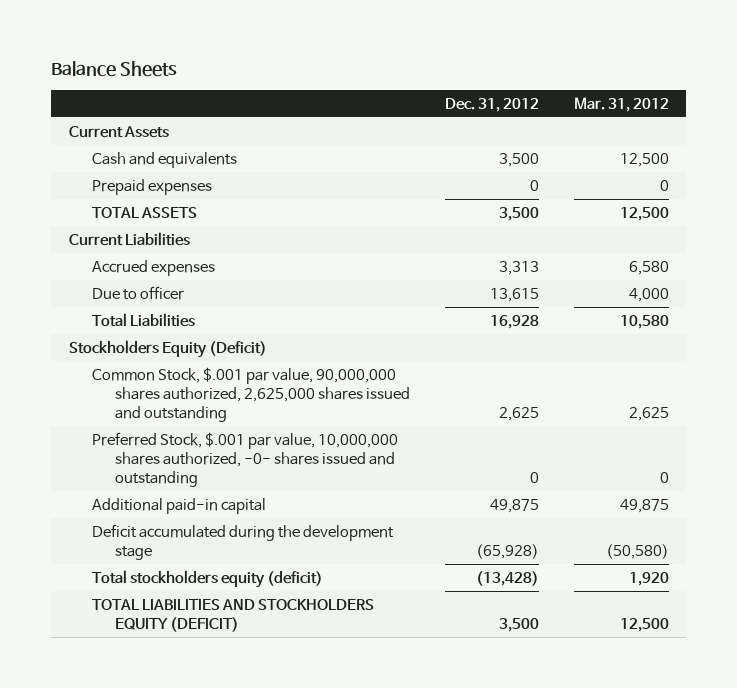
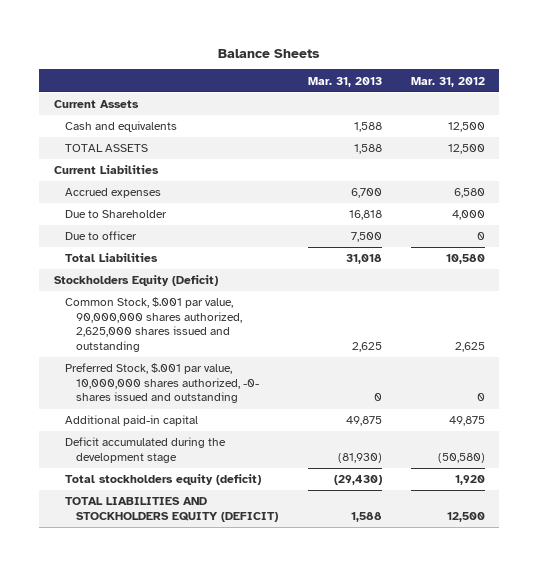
[445,97,540,112] Dec. 31, 2012 -> none
none -> [307,76,382,87] Mar. 31, 2013
[91,178,212,195] Prepaid expenses -> none
none -> [65,210,168,219] Due to Shareholder
[628,287,669,302] 4,000 -> [476,232,485,241] 0

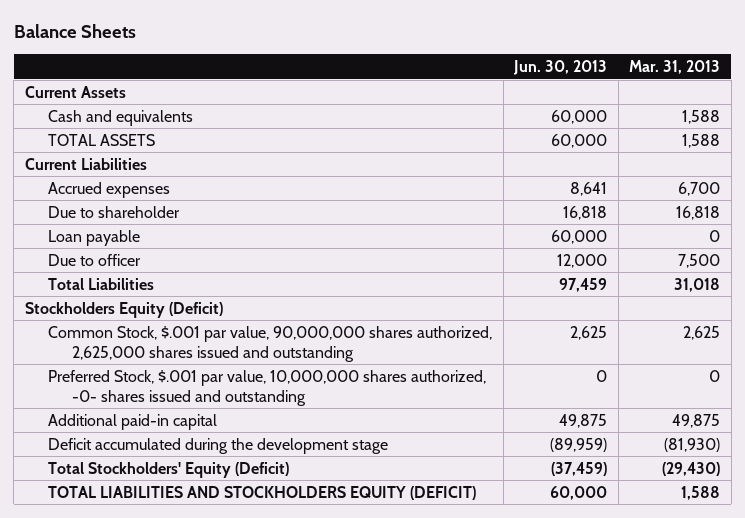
[410,76,485,87] Mar. 31, 2012 -> none
none -> [513,60,608,76] Jun. 30, 2013
[65,210,168,219] Due to Shareholder -> [48,205,181,218] Due to shareholder
none -> [48,229,141,246] Loan payable
[65,474,262,486] Total stockholders equity (deficit) -> [48,461,290,478] Total Stockholders' Equity (Deficit)

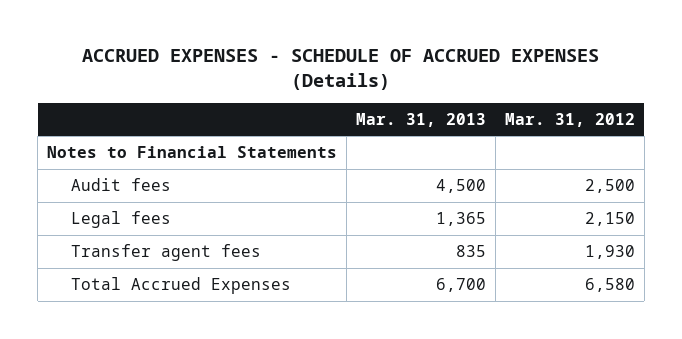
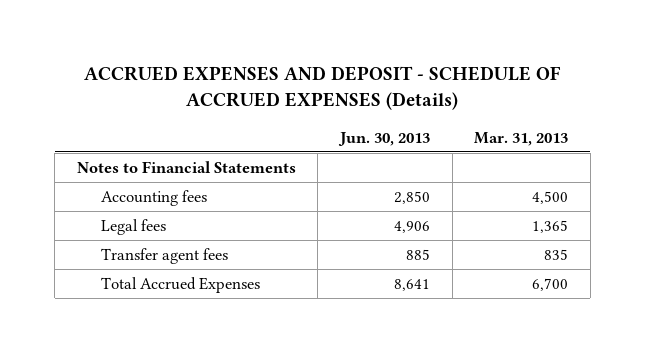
[81,49,599,91] ACCRUED EXPENSES - SCHEDULE OF ACCRUED EXPENSES (Details) -> [84,66,562,111] ACCRUED EXPENSES AND DEPOSIT - SCHEDULE OF ACCRUED EXPENSES (Details)
[504,112,635,127] Mar. 31, 2012 -> none
none -> [337,131,430,146] Jun. 30, 2013
[71,177,172,191] Audit fees -> none
none -> [100,189,207,206] Accounting fees

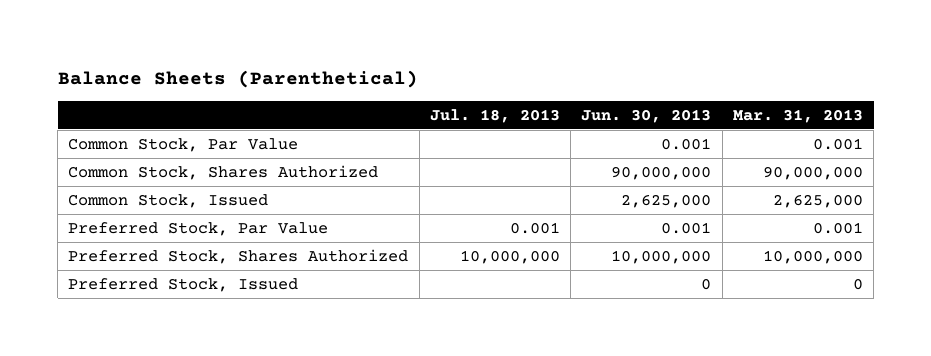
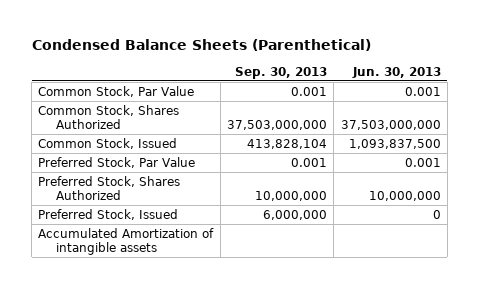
[57,69,418,88] Balance Sheets (Parenthetical) -> [31,38,371,51] Condensed Balance Sheets (Parenthetical)
[429,108,560,123] Jul. 18, 2013 -> none
[733,108,864,123] Mar. 31, 2013 -> none
none -> [234,66,327,79] Sep. 30, 2013
[611,165,712,180] 90,000,000 -> [340,119,441,130] 37,503,000,000
[621,193,712,208] 2,625,000 -> [348,138,441,149] 1,093,837,500
none -> [38,227,215,255] Accumulated Amortization of intangible assets

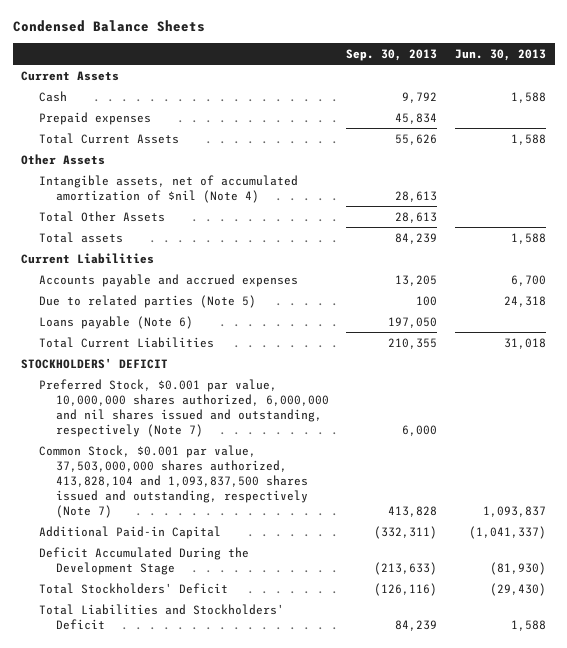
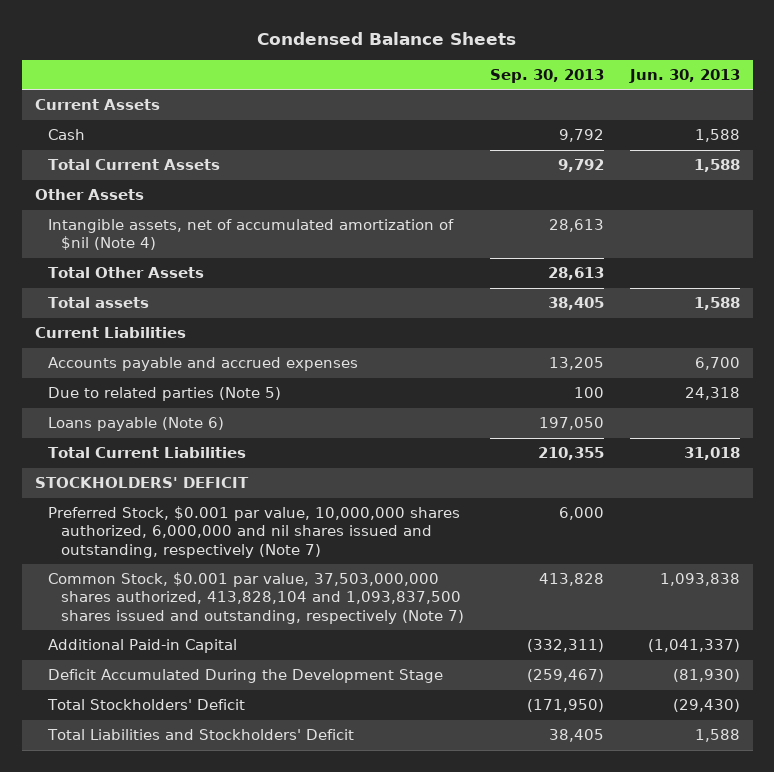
[38,111,151,125] Prepaid expenses -> none
[395,133,438,145] 55,626 -> [557,159,604,173] 9,792
[395,232,438,244] 84,239 -> [547,297,604,311] 38,405
[482,505,546,517] 1,093,837 -> [659,573,740,587] 1,093,838
[374,561,438,575] (213,633) -> [526,669,604,683] (259,467)
[374,582,438,596] (126,116) -> [526,699,604,713] (171,950)
[395,619,438,631] 84,239 -> [548,729,604,743] 38,405

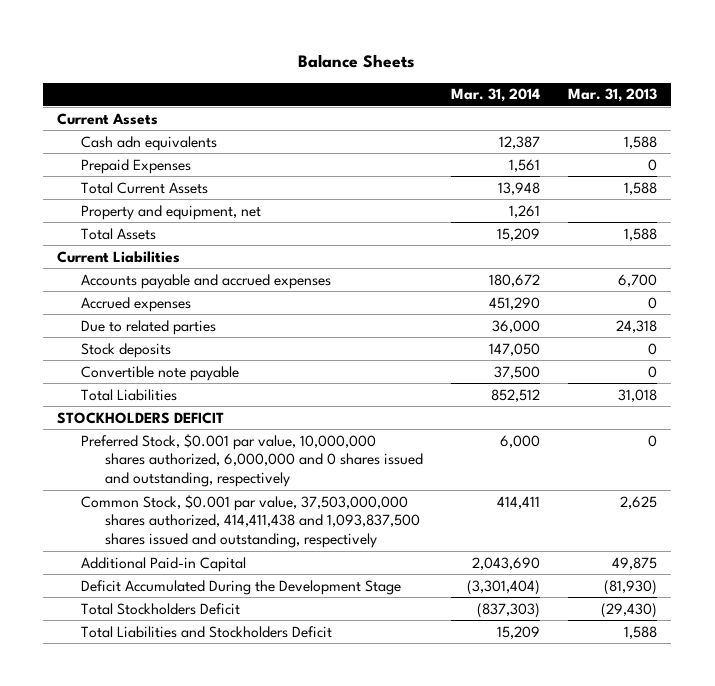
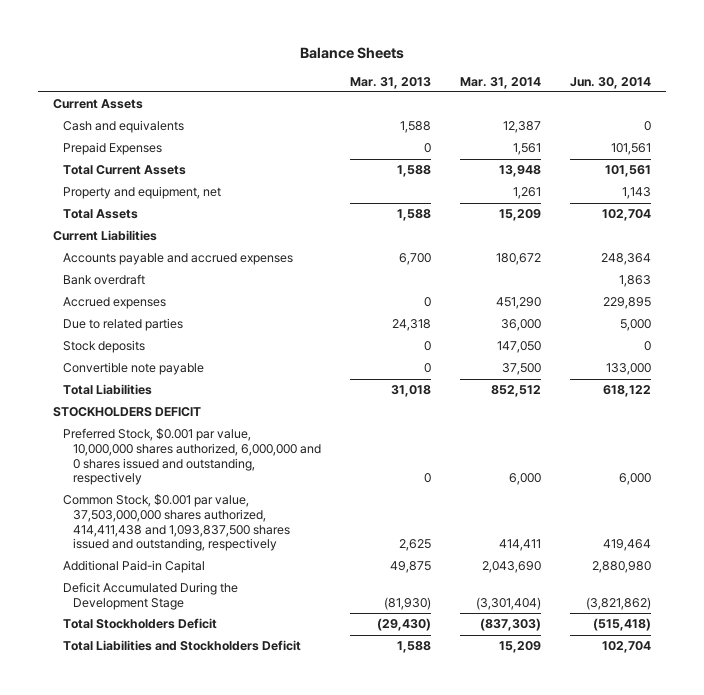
none -> [569,76,651,89] Jun. 30, 2014
[81,135,218,151] Cash adn equivalents -> [62,120,184,134] Cash and equivalents
none -> [62,274,145,286] Bank overdraft

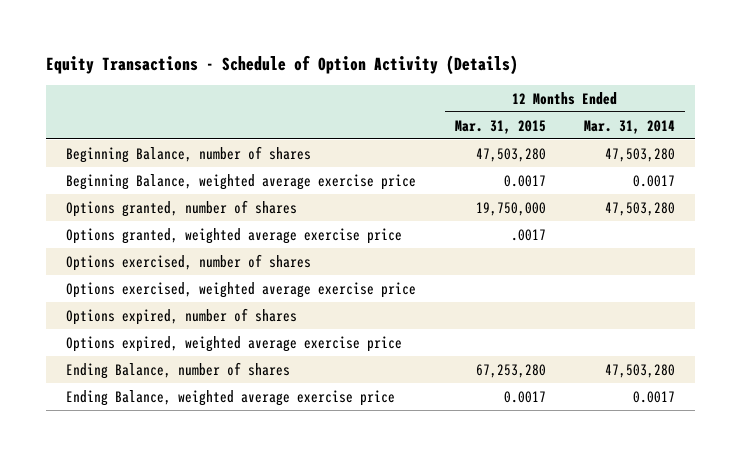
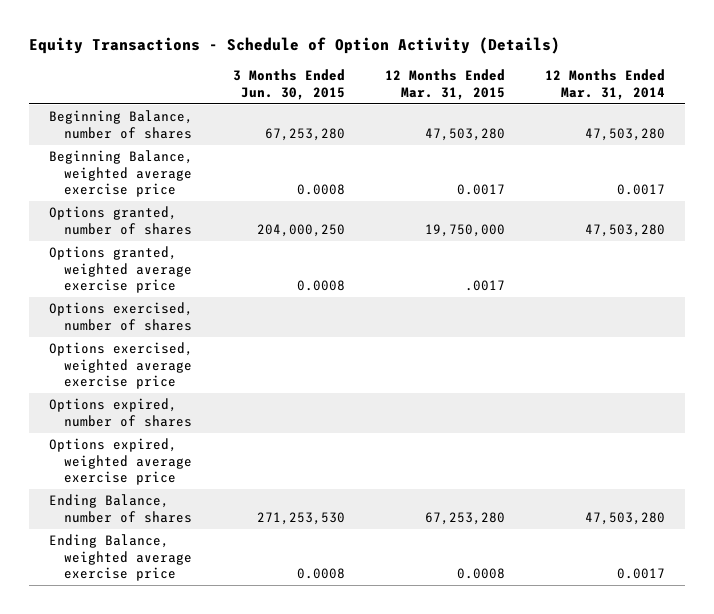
none -> [233,69,346,100] 3 Months Ended Jun. 30, 2015
[503,390,546,403] 0.0017 -> [456,568,505,580] 0.0008

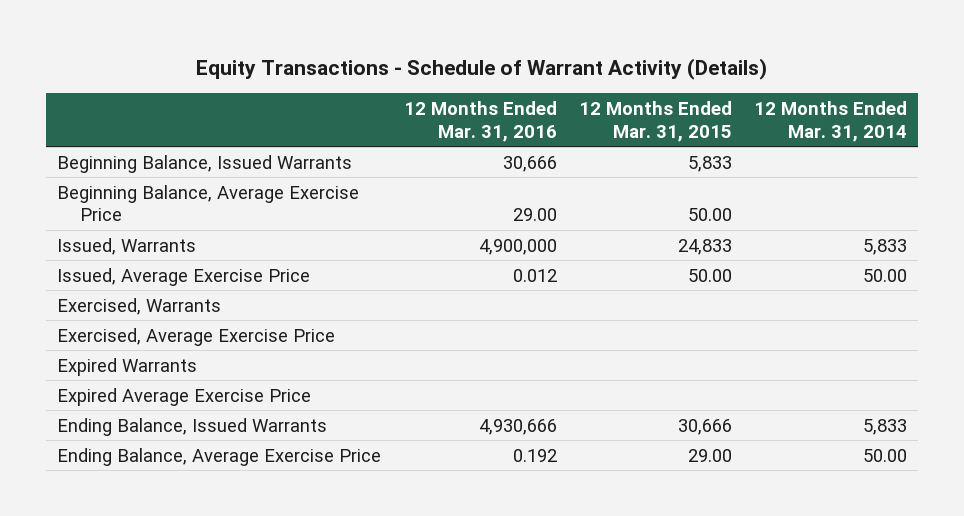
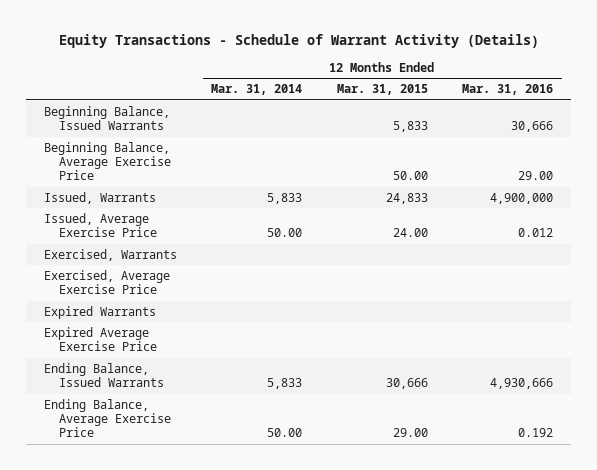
[687,268,732,282] 50.00 -> [392,228,428,238] 24.00

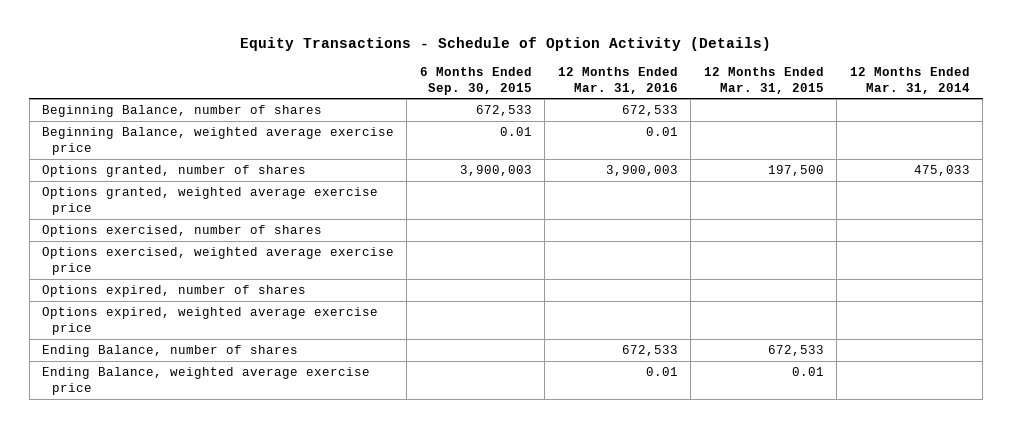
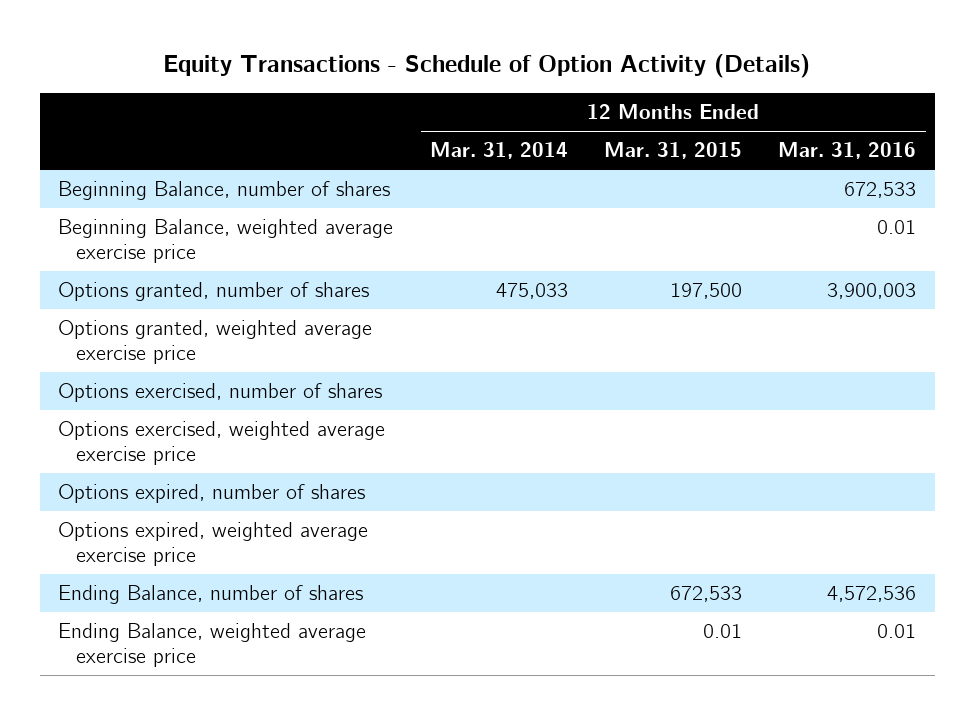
[419,66,532,95] 6 Months Ended Sep. 30, 2015 -> none
[621,345,678,357] 672,533 -> [827,586,917,603] 4,572,536

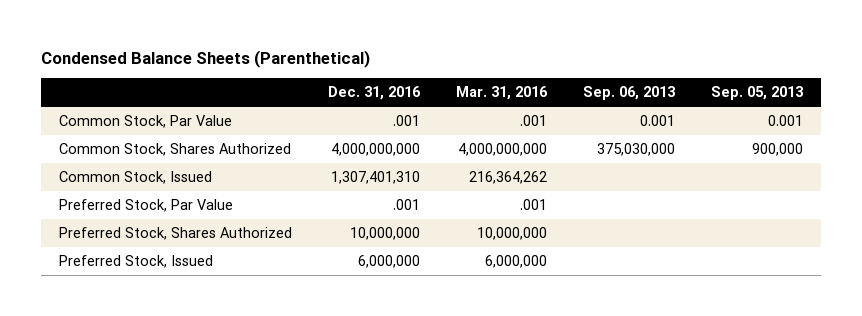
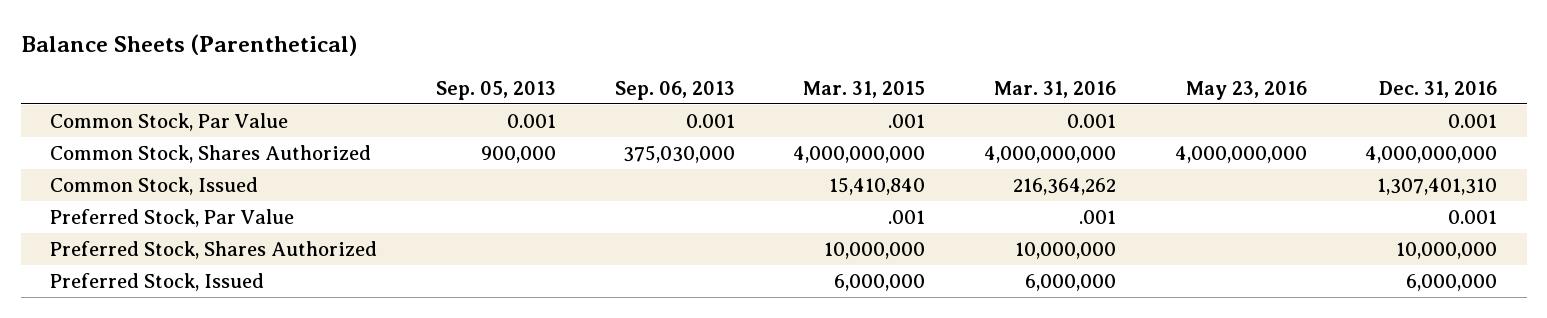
[41,49,371,68] Condensed Balance Sheets (Parenthetical) -> [20,33,357,56] Balance Sheets (Parenthetical)
none -> [803,80,926,98] Mar. 31, 2015
none -> [1185,80,1307,100] May 23, 2016
[393,115,421,127] .001 -> [1448,113,1498,128] 0.001
[520,115,548,127] .001 -> [1066,113,1116,128] 0.001
[393,199,421,211] .001 -> [1448,209,1498,224] 0.001

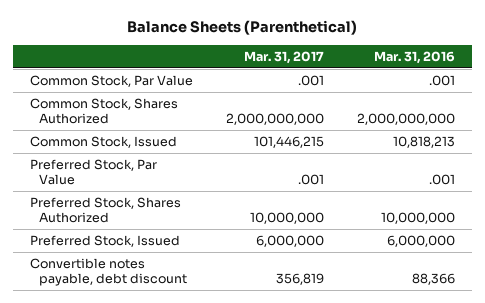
[435,80,556,100] Sep. 05, 2013 -> none
[614,80,735,100] Sep. 06, 2013 -> none
[803,80,926,98] Mar. 31, 2015 -> none
[1185,80,1307,100] May 23, 2016 -> none
[1379,80,1498,98] Dec. 31, 2016 -> none
none -> [243,50,324,64] Mar. 31, 2017
[1066,113,1116,128] 0.001 -> [429,75,456,87] .001
[983,145,1116,163] 4,000,000,000 -> [357,113,456,126] 2,000,000,000
[1012,177,1116,195] 216,364,262 -> [393,136,456,149] 10,818,213
none -> [29,258,188,287] Convertible notes payable, debt discount

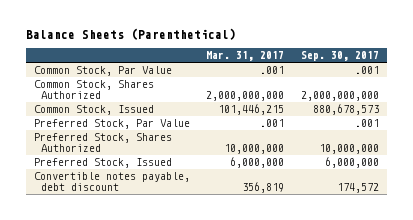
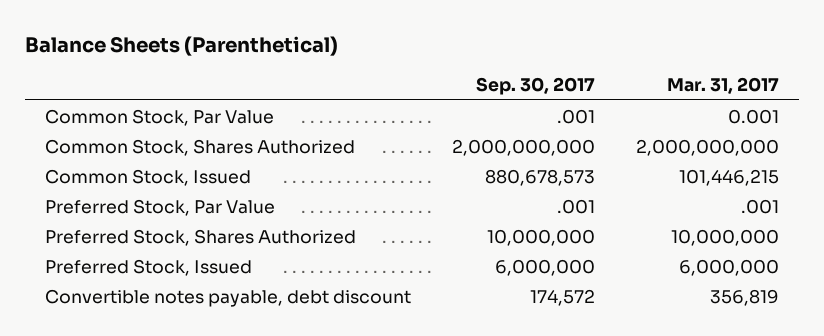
[260,66,285,75] .001 -> [727,108,779,124] 0.001

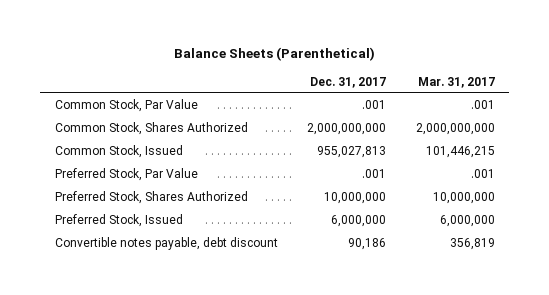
[476,77,596,96] Sep. 30, 2017 -> none
none -> [310,76,387,88] Dec. 31, 2017
[727,108,779,124] 0.001 -> [470,100,495,110] .001

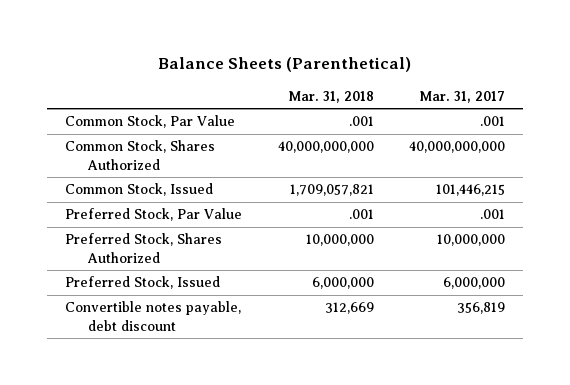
[310,76,387,88] Dec. 31, 2017 -> none
none -> [287,90,374,103] Mar. 31, 2018
[415,123,495,136] 2,000,000,000 -> [409,141,506,154] 40,000,000,000

